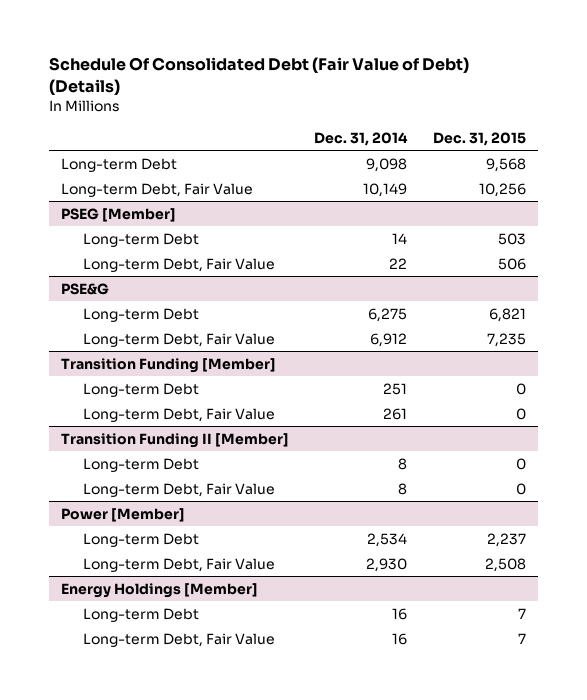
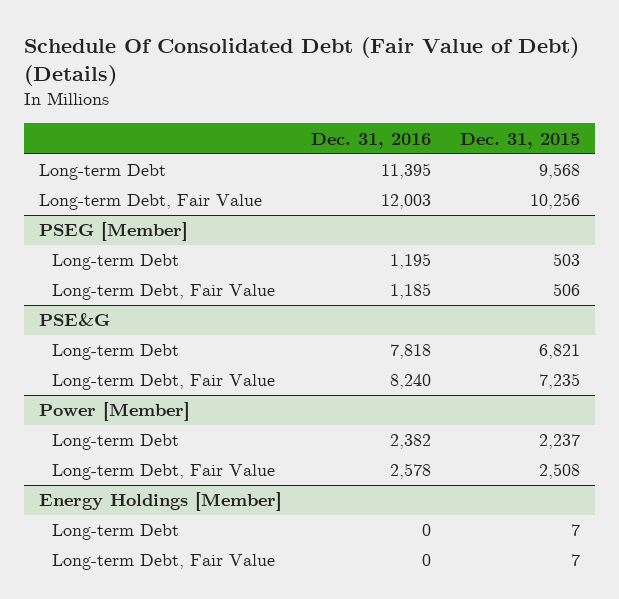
[314,132,409,147] Dec. 31, 2014 -> none
none -> [311,132,432,149] Dec. 31, 2016
[61,357,277,373] Transition Funding [Member] -> none
[82,382,199,397] Long-term Debt -> none
[82,407,275,422] Long-term Debt, Fair Value -> none
[61,432,290,448] Transition Funding II [Member] -> none
[82,457,199,472] Long-term Debt -> none
[82,482,275,497] Long-term Debt, Fair Value -> none

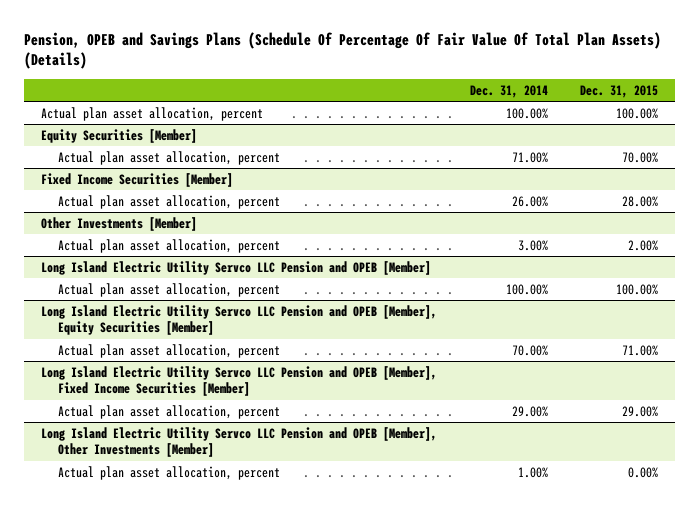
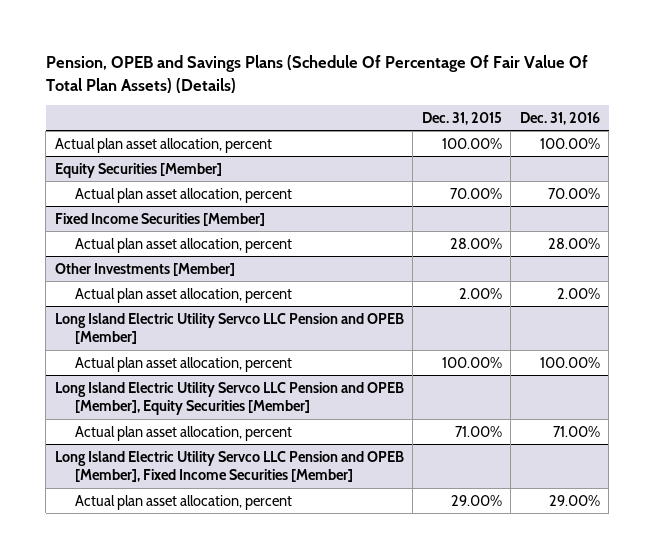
[469,84,548,98] Dec. 31, 2014 -> none
none -> [519,111,600,125] Dec. 31, 2016
[40,426,437,458] Long Island Electric Utility Servco LLC Pension and OPEB [Member], Other Investments [Member] -> none
[58,465,281,480] Actual plan asset allocation, percent -> none

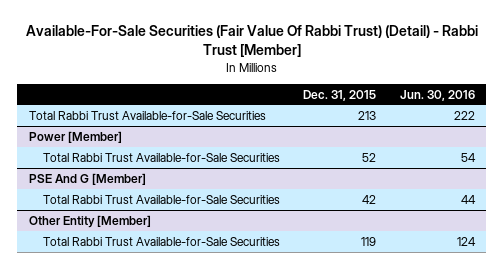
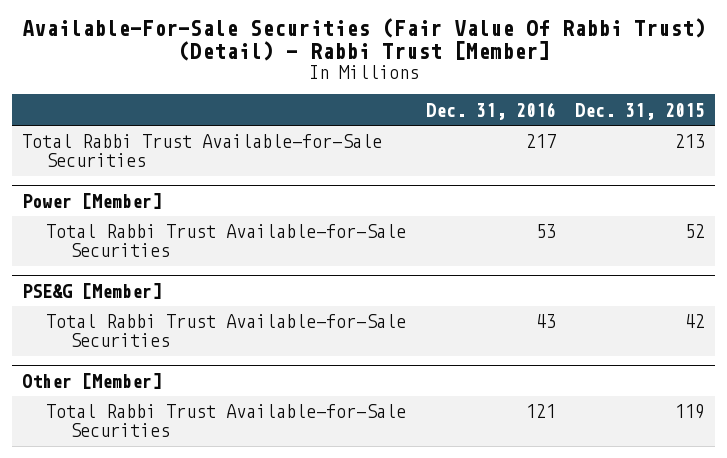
[399,89,475,101] Jun. 30, 2016 -> none
none -> [425,101,556,120] Dec. 31, 2016
[28,172,146,185] PSE And G [Member] -> [22,282,163,299] PSE&G [Member]
[28,214,151,228] Other Entity [Member] -> [22,372,163,389] Other [Member]

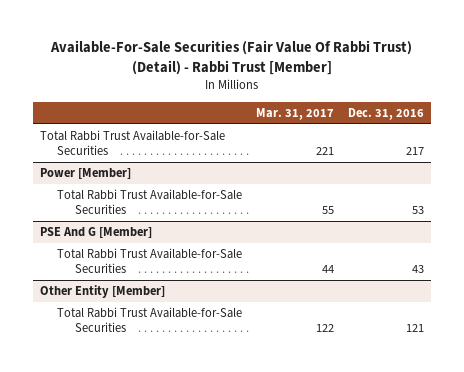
[575,102,706,120] Dec. 31, 2015 -> none
none -> [256,107,335,120] Mar. 31, 2017
[22,282,163,299] PSE&G [Member] -> [39,227,152,239] PSE And G [Member]
[22,372,163,389] Other [Member] -> [39,285,165,299] Other Entity [Member]

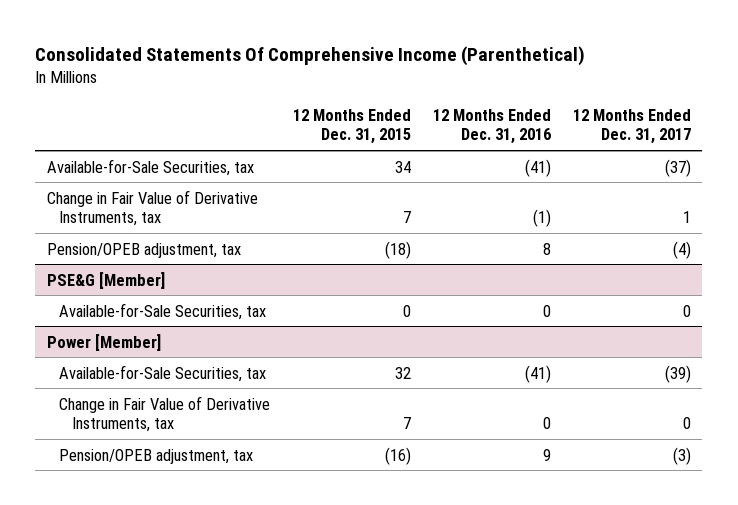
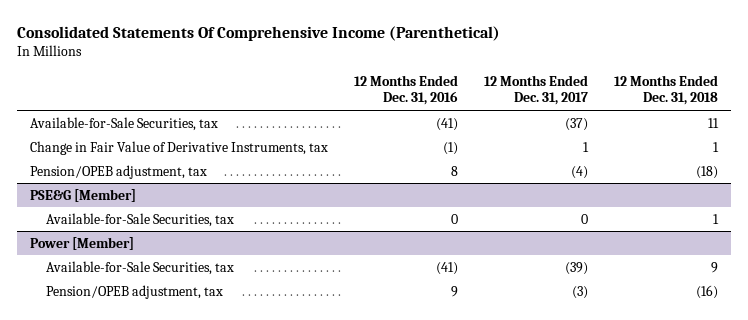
[292,108,411,145] 12 Months Ended Dec. 31, 2015 -> none
none -> [613,75,718,106] 12 Months Ended Dec. 31, 2018
[59,395,271,433] Change in Fair Value of Derivative Instruments, tax -> none

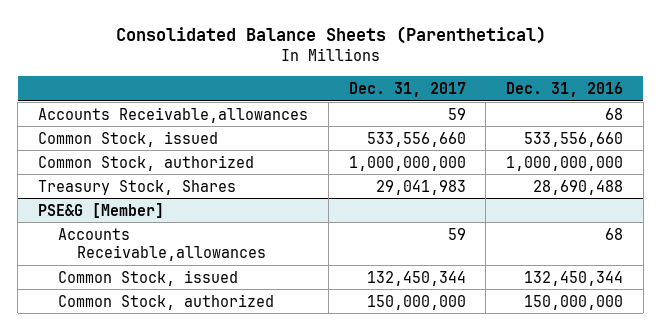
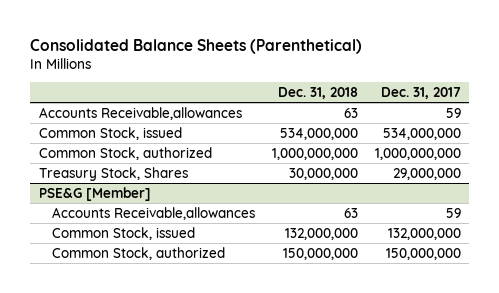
[506,81,624,97] Dec. 31, 2016 -> none
none -> [277,86,358,99] Dec. 31, 2018
[366,131,466,147] 533,556,660 -> [382,127,461,140] 534,000,000
[375,179,466,195] 29,041,983 -> [392,167,461,180] 29,000,000
[366,270,466,286] 132,450,344 -> [387,227,461,240] 132,000,000

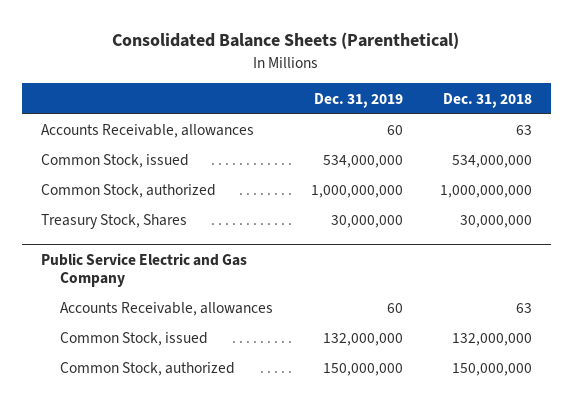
[380,86,461,99] Dec. 31, 2017 -> none
none -> [313,92,403,108] Dec. 31, 2019
[38,106,242,120] Accounts Receivable,allowances -> [40,124,254,139] Accounts Receivable, allowances
[38,186,151,201] PSE&G [Member] -> none
none -> [40,252,247,287] Public Service Electric and Gas Company
[51,206,255,220] Accounts Receivable,allowances -> [59,302,273,317] Accounts Receivable, allowances

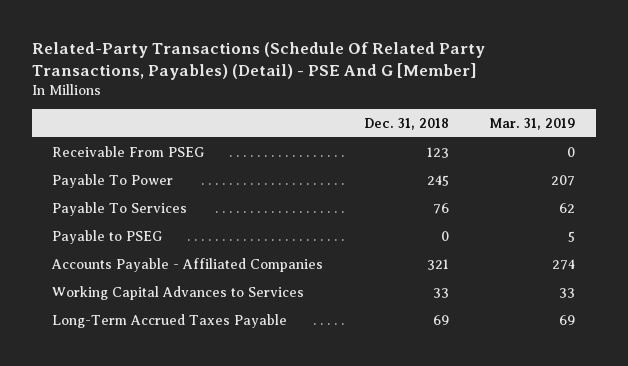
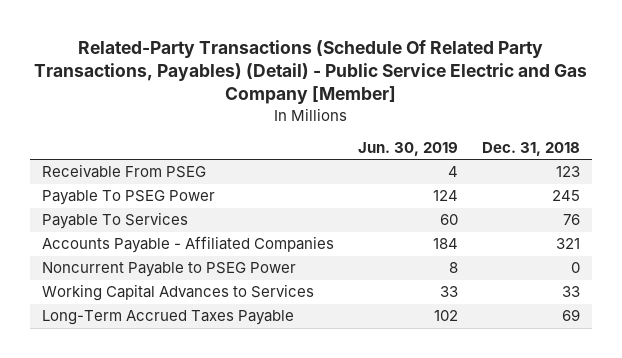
[31,41,485,80] Related-Party Transactions (Schedule Of Related Party Transactions, Payables) (Detail) - PSE And G [Member] -> [34,39,588,105] Related-Party Transactions (Schedule Of Related Party Transactions, Payables) (Detail) - Public Service Electric and Gas Company [Member]
[489,117,576,130] Mar. 31, 2019 -> none
none -> [358,142,459,157] Jun. 30, 2019
[52,173,174,188] Payable To Power -> [42,190,216,206] Payable To PSEG Power
[52,229,163,244] Payable to PSEG -> none
none -> [42,262,297,278] Noncurrent Payable to PSEG Power

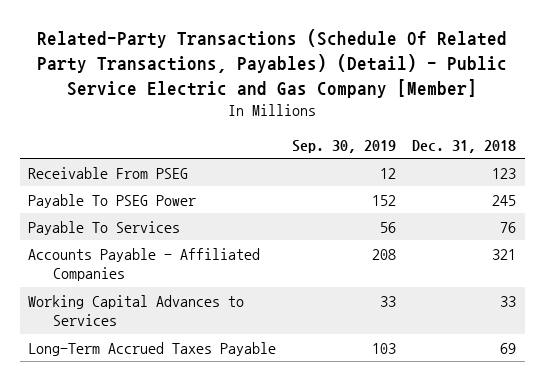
[358,142,459,157] Jun. 30, 2019 -> none
none -> [292,139,397,153] Sep. 30, 2019
[42,262,297,278] Noncurrent Payable to PSEG Power -> none

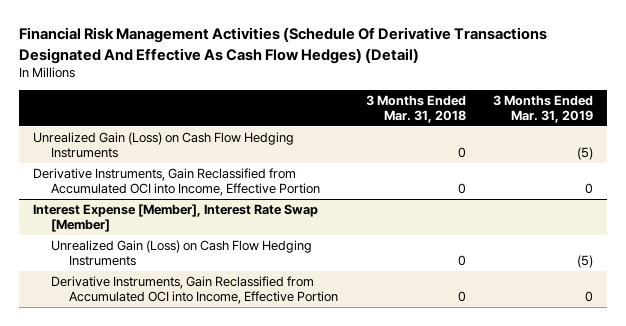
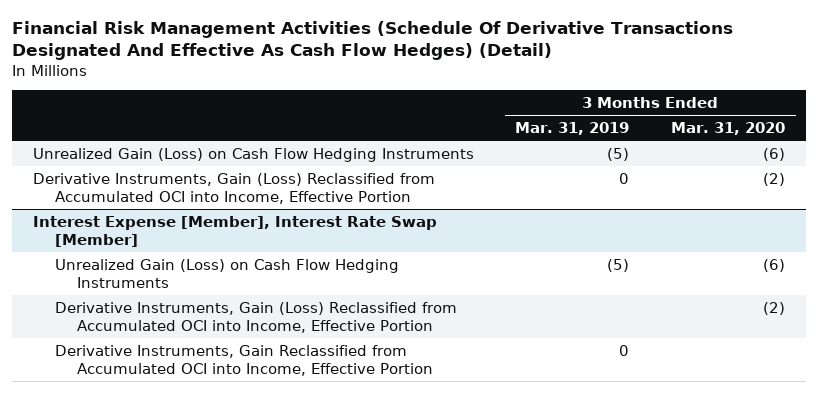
[365,94,466,124] 3 Months Ended Mar. 31, 2018 -> none
none -> [671,122,786,136] Mar. 31, 2020
[33,167,321,197] Derivative Instruments, Gain Reclassified from Accumulated OCI into Income, Effective Portion -> [32,172,435,205] Derivative Instruments, Gain (Loss) Reclassified from Accumulated OCI into Income, Effective Portion
none -> [54,301,457,334] Derivative Instruments, Gain (Loss) Reclassified from Accumulated OCI into Income, Effective Portion

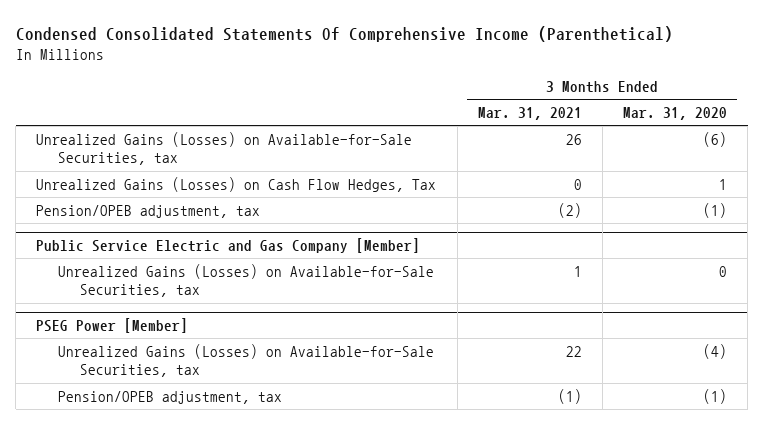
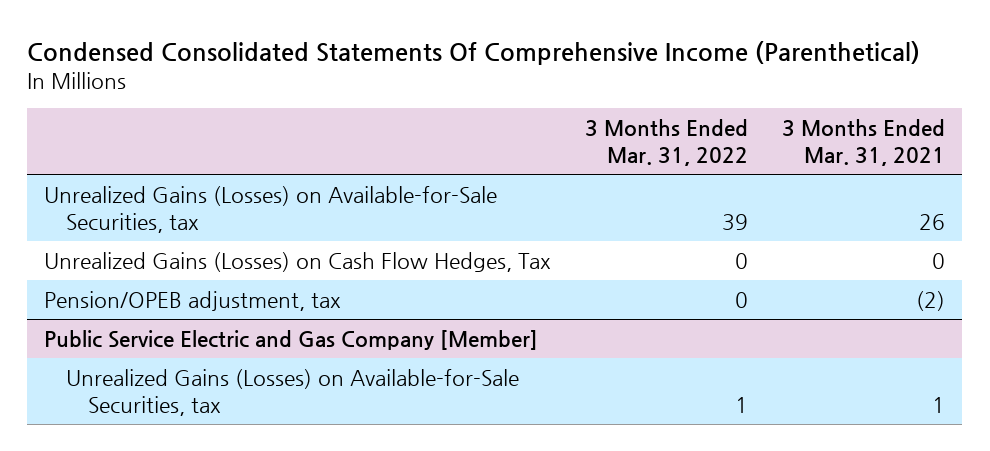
[623,107,728,121] Mar. 31, 2020 -> none
none -> [585,119,749,167] 3 Months Ended Mar. 31, 2022
[36,318,189,334] PSEG Power [Member] -> none
[58,343,435,378] Unrealized Gains (Losses) on Available-for-Sale Securities, tax -> none
[58,390,283,404] Pension/OPEB adjustment, tax -> none

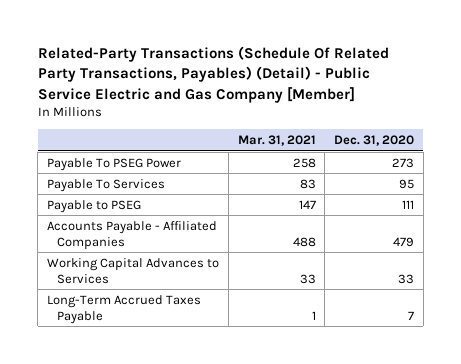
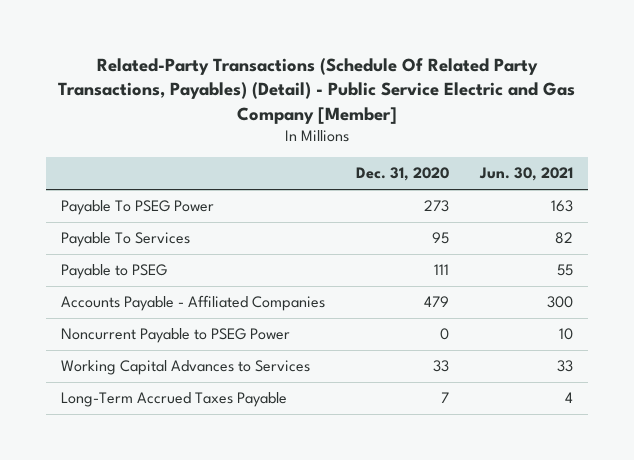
[237,135,316,147] Mar. 31, 2021 -> none
none -> [478,167,573,182] Jun. 30, 2021
none -> [61,328,291,344] Noncurrent Payable to PSEG Power

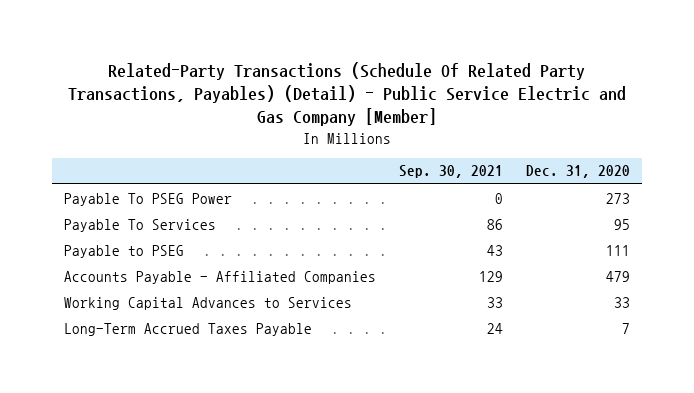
[478,167,573,182] Jun. 30, 2021 -> none
none -> [399,165,504,179] Sep. 30, 2021
[61,328,291,344] Noncurrent Payable to PSEG Power -> none

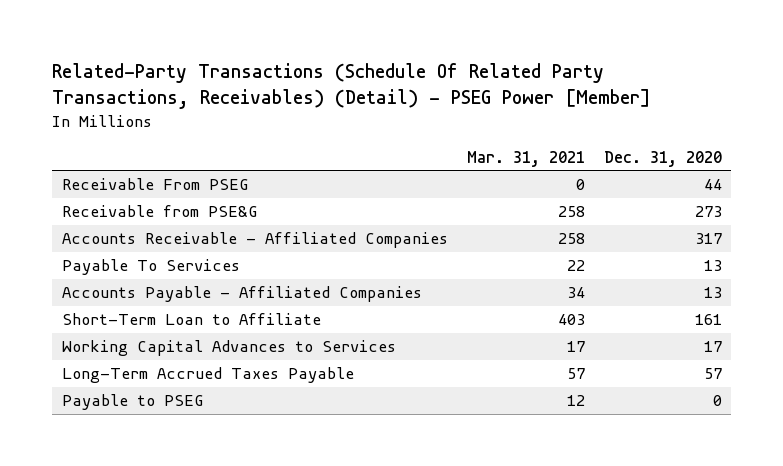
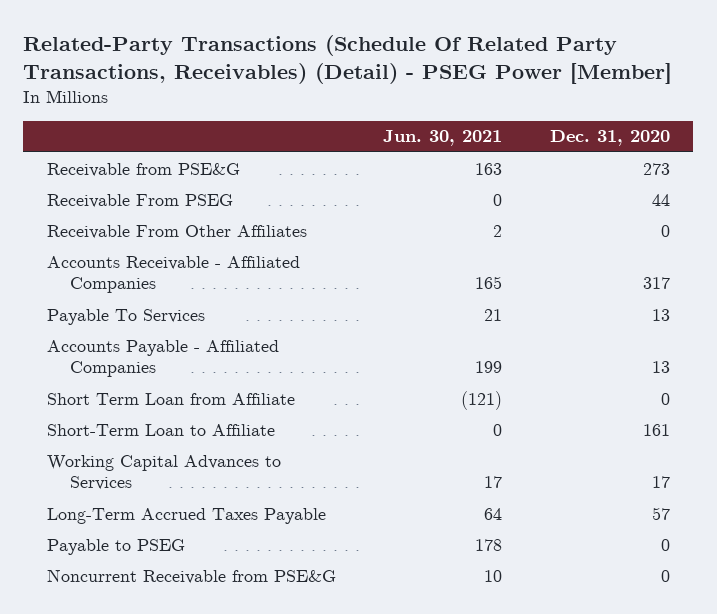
[466,150,585,167] Mar. 31, 2021 -> none
none -> [383,130,503,147] Jun. 30, 2021
[61,178,248,191] Receivable From PSEG -> [46,193,233,208] Receivable From PSEG
none -> [46,224,307,239] Receivable From Other Affiliates
none -> [46,392,295,405] Short Term Loan from Affiliate
none -> [46,568,336,584] Noncurrent Receivable from PSE&G

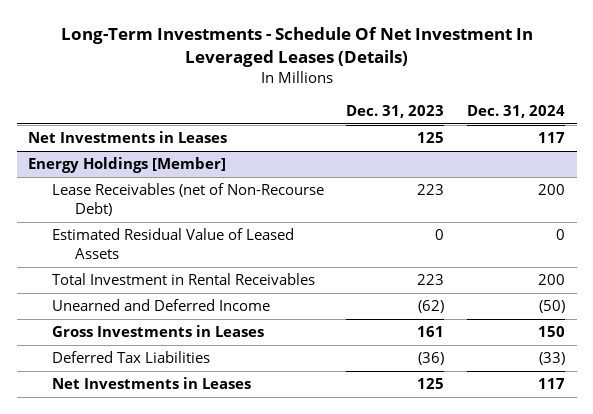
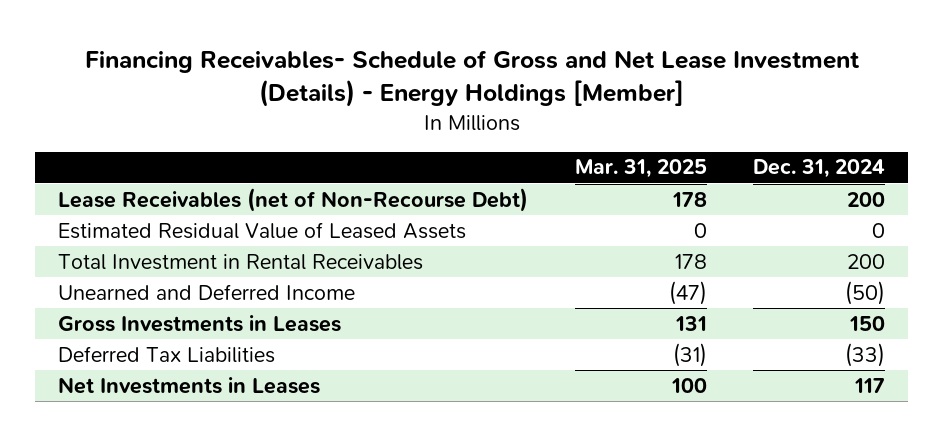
[60,26,533,67] Long-Term Investments - Schedule Of Net Investment In Leveraged Leases (Details) -> [84,50,860,108] Financing Receivables- Schedule of Gross and Net Lease Investment (Details) - Energy Holdings [Member]
[346,105,445,119] Dec. 31, 2023 -> none
none -> [574,159,707,179] Mar. 31, 2025
[27,131,227,144] Net Investments in Leases -> none
[27,157,226,174] Energy Holdings [Member] -> none

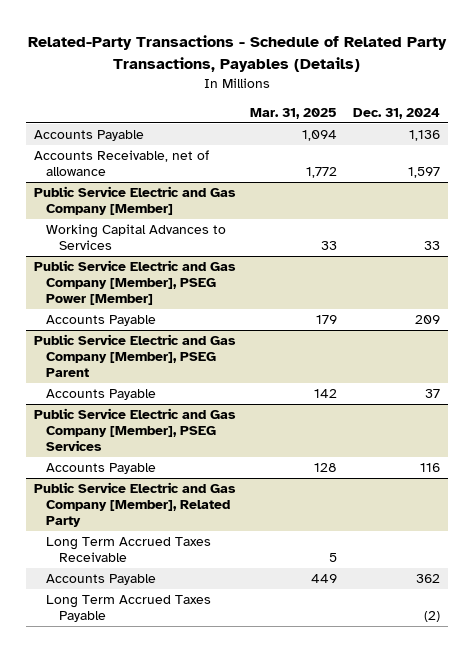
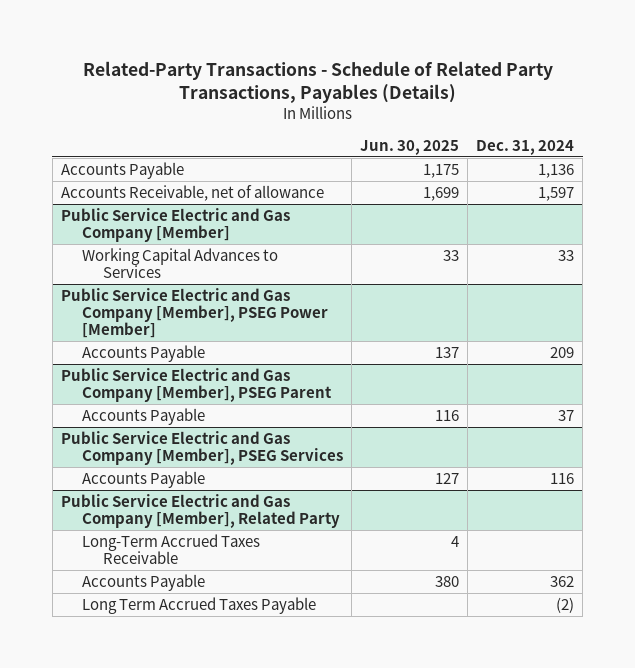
[250,108,338,120] Mar. 31, 2025 -> none
none -> [360,139,460,155] Jun. 30, 2025
[46,537,212,563] Long Term Accrued Taxes Receivable -> [82,533,261,565] Long-Term Accrued Taxes Receivable

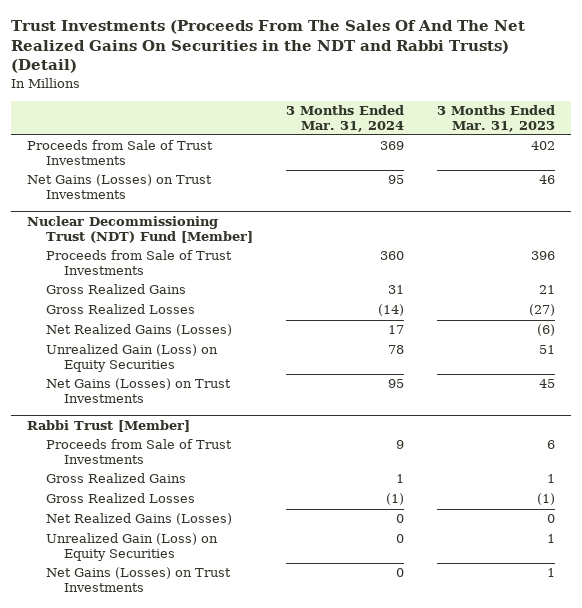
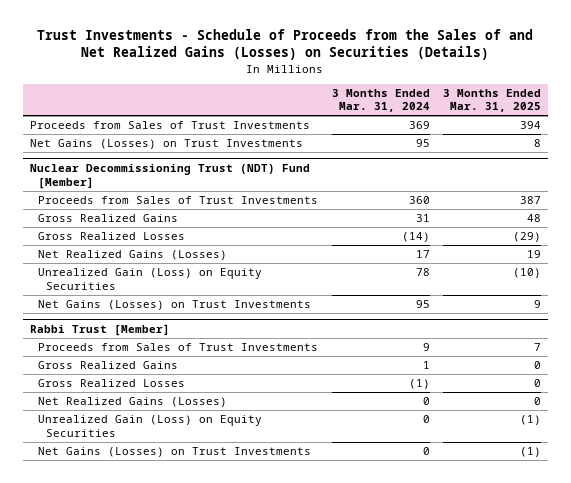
[10,19,525,74] Trust Investments (Proceeds From The Sales Of And The Net Realized Gains On Securities in the NDT and Rabbi Trusts) (Detail) -> [37,29,534,61] Trust Investments - Schedule of Proceeds from the Sales of and Net Realized Gains (Losses) on Securities (Details)
[436,105,555,132] 3 Months Ended Mar. 31, 2023 -> none
none -> [443,88,542,113] 3 Months Ended Mar. 31, 2025
[27,140,214,166] Proceeds from Sale of Trust Investments -> [29,120,310,129] Proceeds from Sales of Trust Investments
[45,250,232,276] Proceeds from Sale of Trust Investments -> [37,195,318,204] Proceeds from Sales of Trust Investments
[45,439,232,465] Proceeds from Sale of Trust Investments -> [37,342,318,351] Proceeds from Sales of Trust Investments

